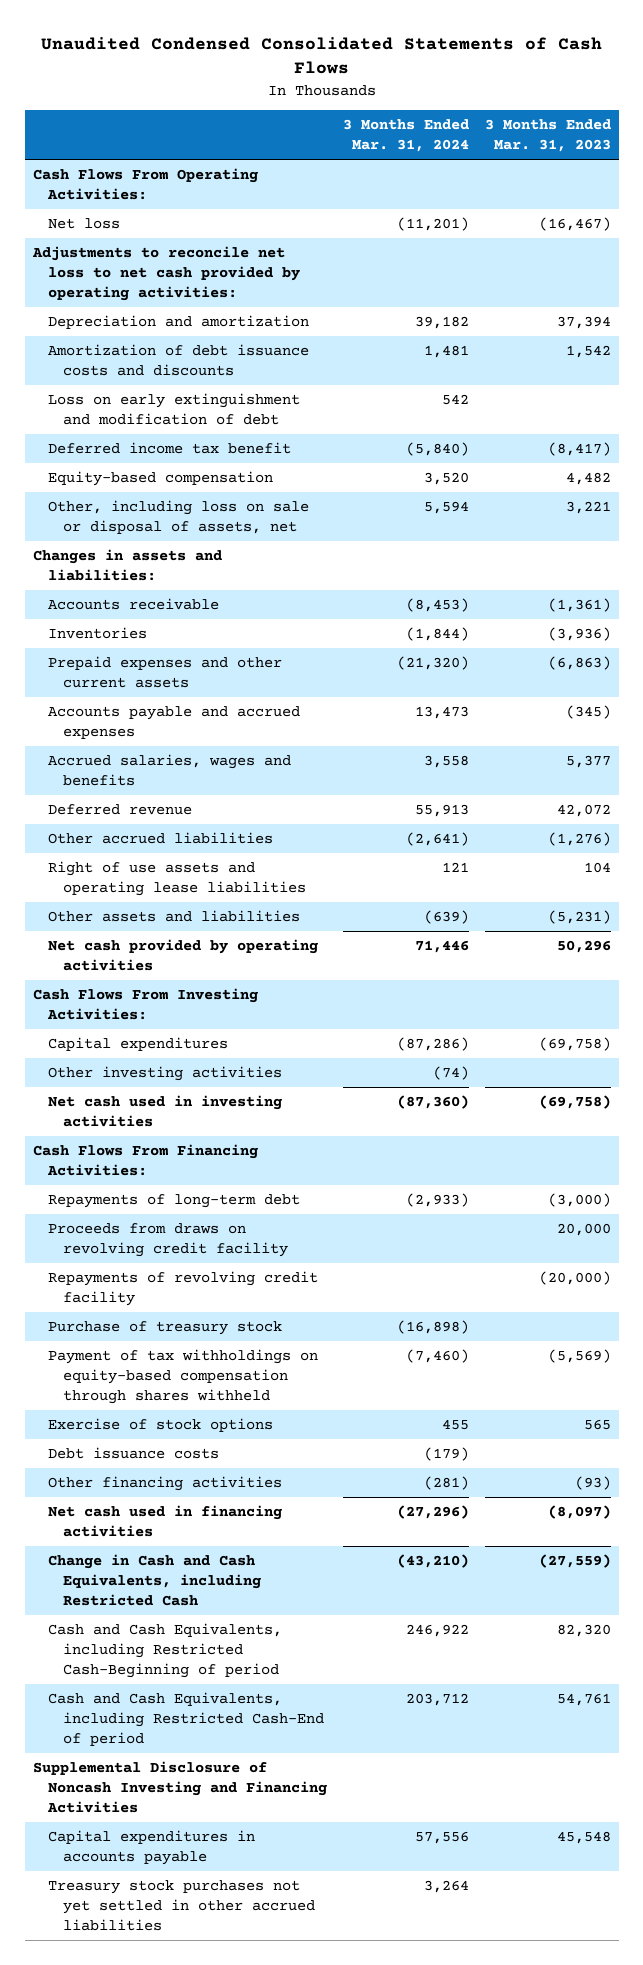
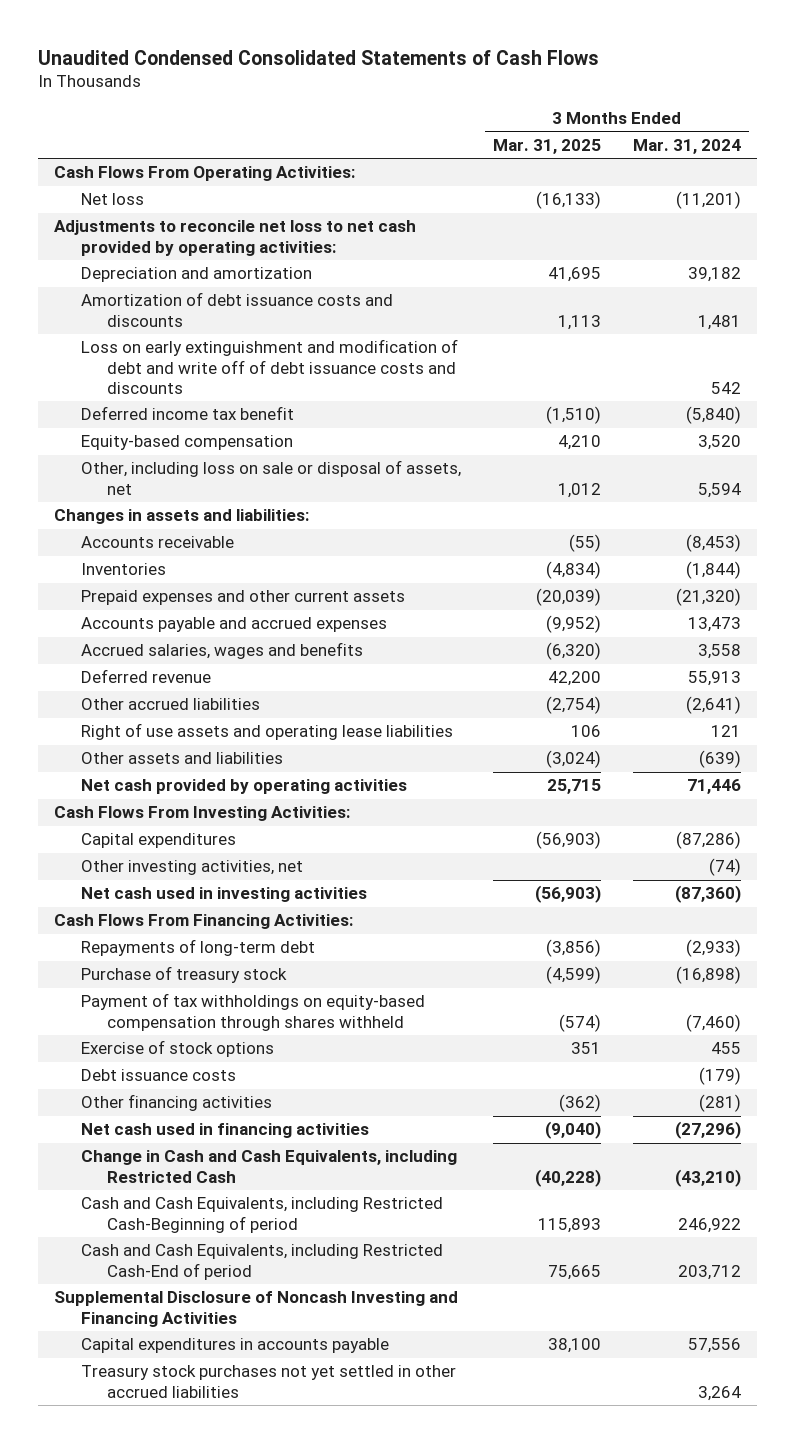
[484,119,611,153] 3 Months Ended Mar. 31, 2023 -> none
none -> [492,138,601,154] Mar. 31, 2025
[47,393,300,425] Loss on early extinguishment and modification of debt -> [80,339,458,394] Loss on early extinguishment and modification of debt and write off of debt issuance costs and discounts
[47,1066,282,1082] Other investing activities -> [80,860,303,876] Other investing activities, net
[47,1223,289,1257] Proceeds from draws on revolving credit facility -> none
[47,1271,318,1306] Repayments of revolving credit facility -> none

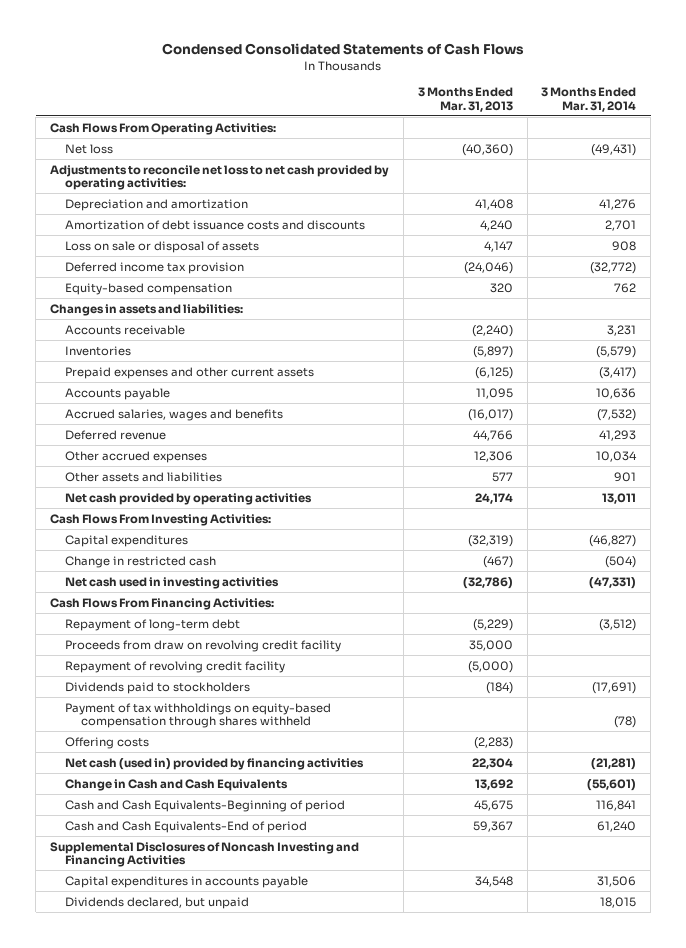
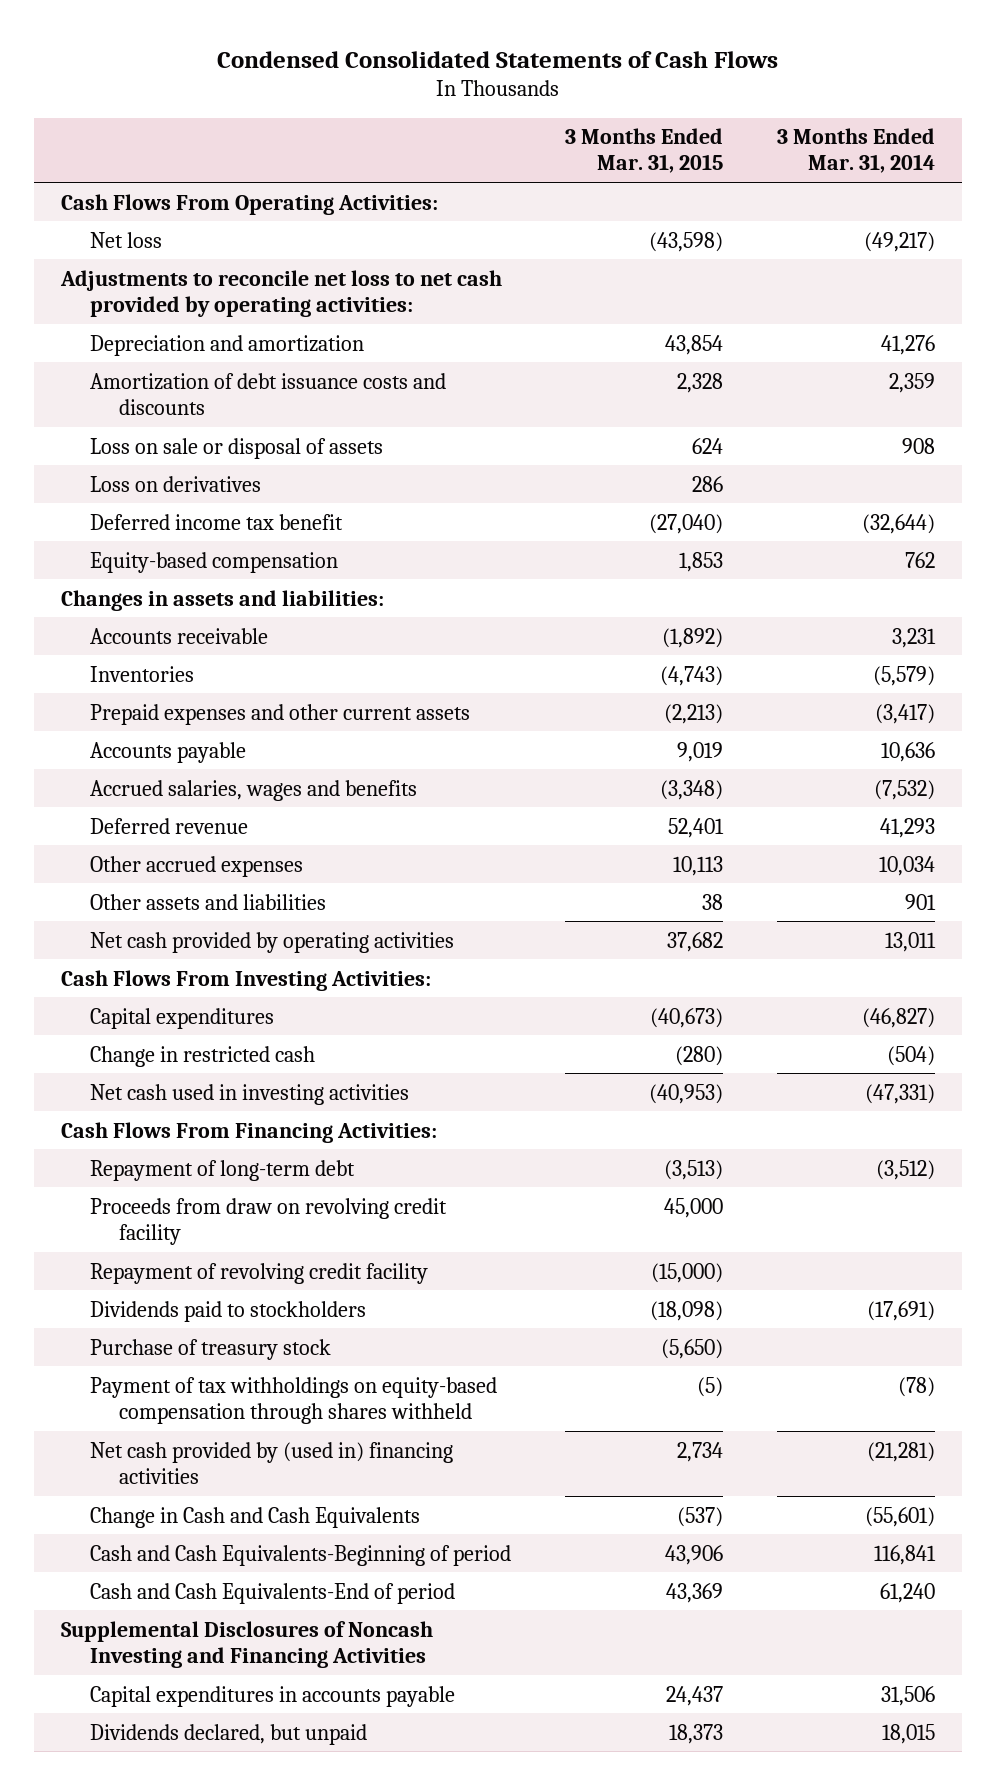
[417,87,513,112] 3 Months Ended Mar. 31, 2013 -> none
none -> [565,128,724,174] 3 Months Ended Mar. 31, 2015
[591,143,637,156] (49,431) -> [864,231,936,252] (49,217)
[605,219,637,231] 2,701 -> [889,372,936,393] 2,359
none -> [90,475,262,492] Loss on derivatives
[65,261,245,274] Deferred income tax provision -> [90,513,344,530] Deferred income tax benefit
[590,261,637,274] (32,772) -> [862,513,936,534] (32,644)
none -> [90,1338,332,1360] Purchase of treasury stock
[65,736,150,749] Offering costs -> none
[65,757,365,770] Net cash (used in) provided by financing activities -> [90,1441,454,1484] Net cash provided by (used in) financing activities

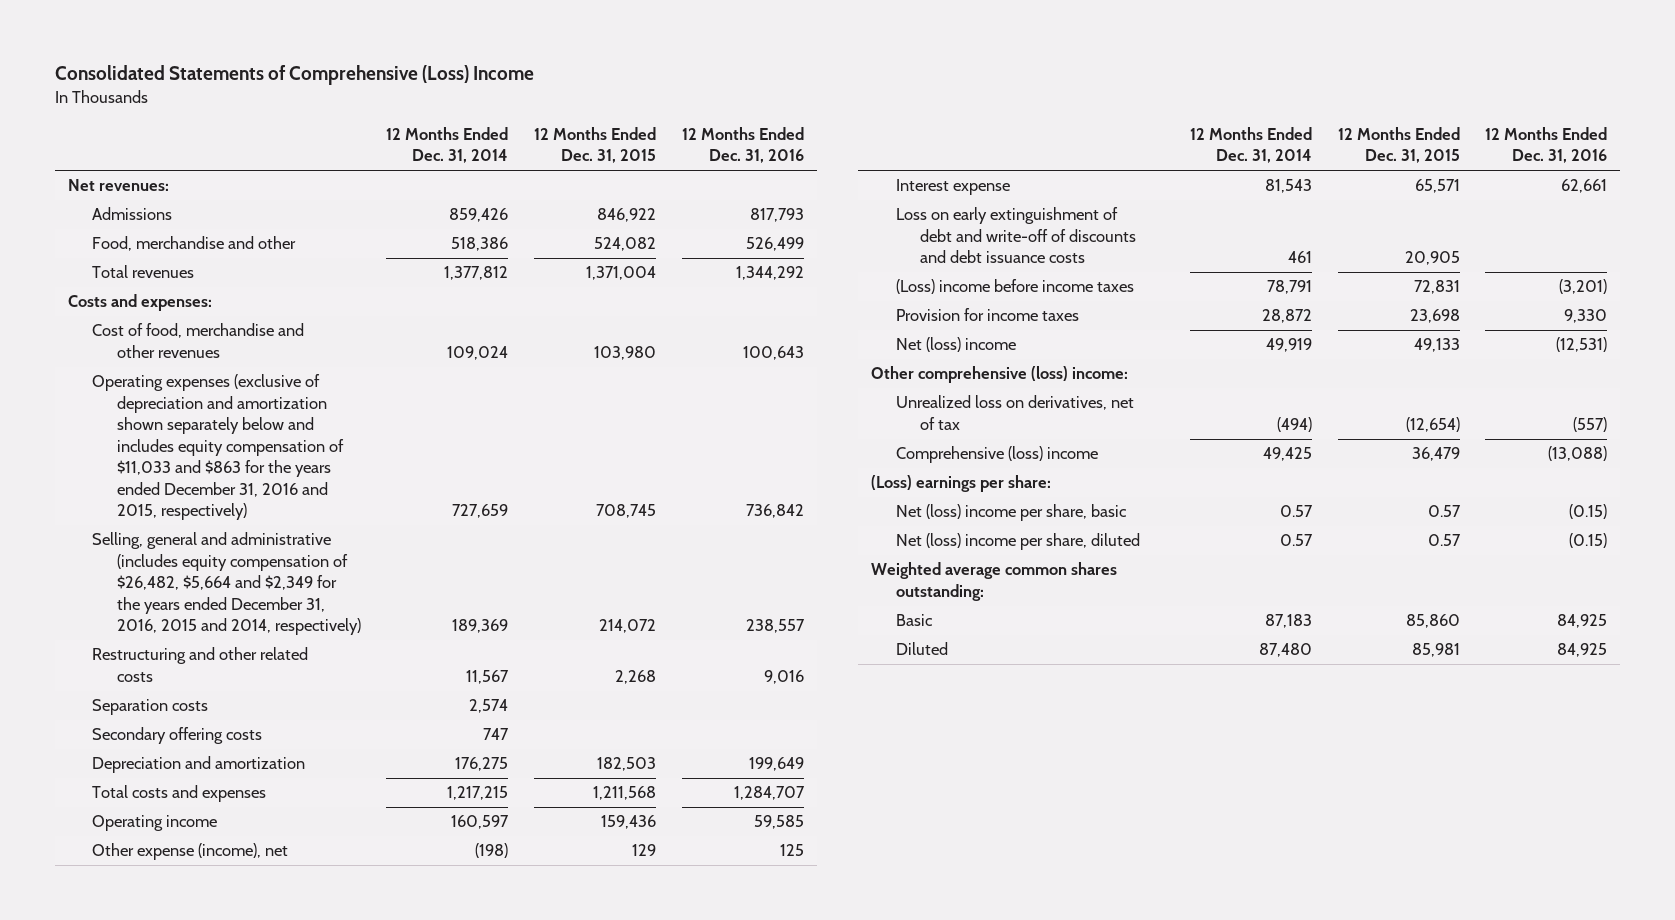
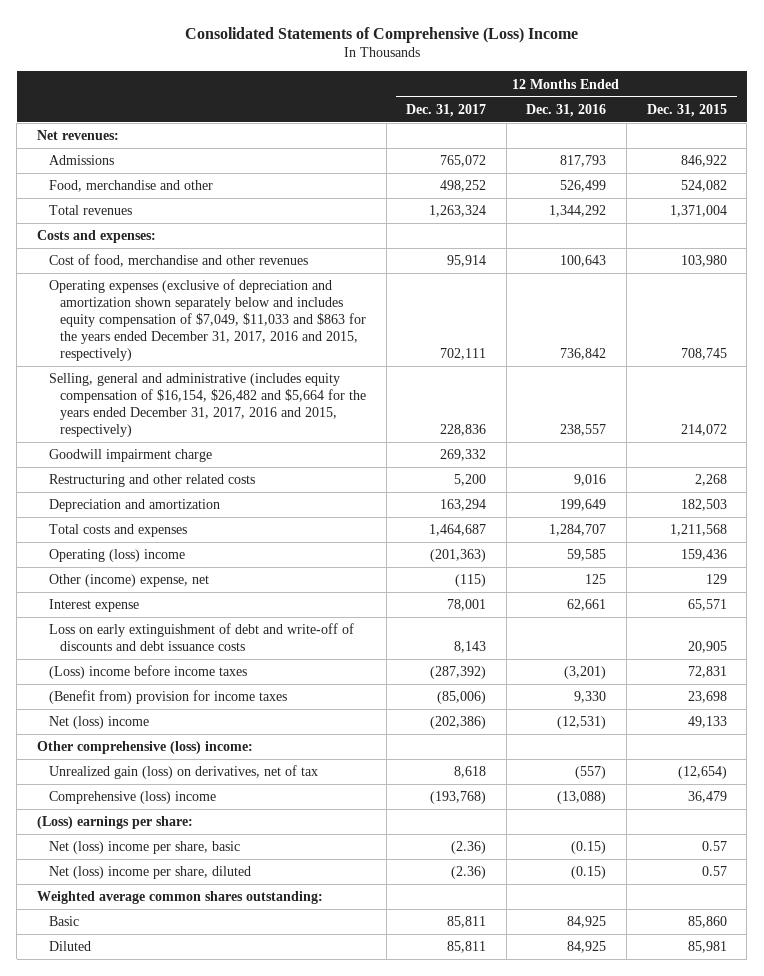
[386,126,509,164] 12 Months Ended Dec. 31, 2014 -> none
none -> [406,103,487,117] Dec. 31, 2017
[92,374,344,521] Operating expenses (exclusive of depreciation and amortization shown separately below and includes equity compensation of $11,033 and $863 for the years ended December 31, 2016 and 2015, respectively) -> [48,279,366,362] Operating expenses (exclusive of depreciation and amortization shown separately below and includes equity compensation of $7,049, $11,033 and $863 for the years ended December 31, 2017, 2016 and 2015, respectively)
[92,532,361,636] Selling, general and administrative (includes equity compensation of $26,482, $5,664 and $2,349 for the years ended December 31, 2016, 2015 and 2014, respectively) -> [48,373,366,438] Selling, general and administrative (includes equity compensation of $16,154, $26,482 and $5,664 for the years ended December 31, 2017, 2016 and 2015, respectively)
none -> [48,449,212,463] Goodwill impairment charge
[92,699,209,716] Separation costs -> none
[92,727,263,745] Secondary offering costs -> none
[92,815,218,832] Operating income -> [48,549,185,563] Operating (loss) income
[92,843,289,861] Other expense (income), net -> [48,574,209,588] Other (income) expense, net
[895,308,1079,322] Provision for income taxes -> [48,690,287,705] (Benefit from) provision for income taxes
[895,395,1134,430] Unrealized loss on derivatives, net of tax -> [48,765,318,780] Unrealized gain (loss) on derivatives, net of tax

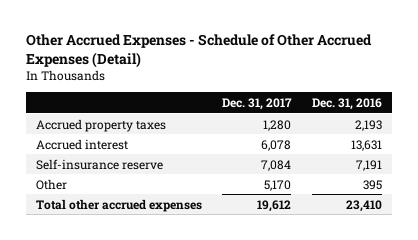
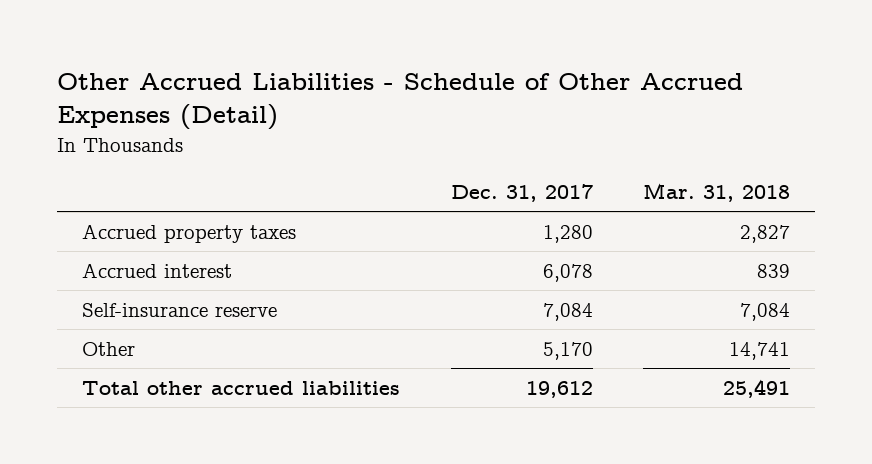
[25,33,372,68] Other Accrued Expenses - Schedule of Other Accrued Expenses (Detail) -> [57,73,744,130] Other Accrued Liabilities - Schedule of Other Accrued Expenses (Detail)
[311,98,382,111] Dec. 31, 2016 -> none
none -> [642,183,790,203] Mar. 31, 2018
[36,198,203,212] Total other accrued expenses -> [82,380,401,395] Total other accrued liabilities

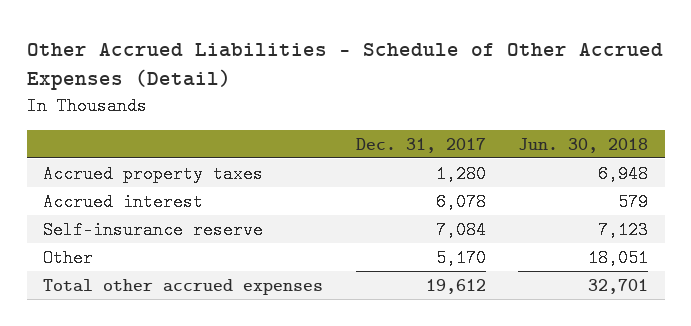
[642,183,790,203] Mar. 31, 2018 -> none
none -> [518,137,649,153] Jun. 30, 2018
[82,380,401,395] Total other accrued liabilities -> [42,278,323,295] Total other accrued expenses

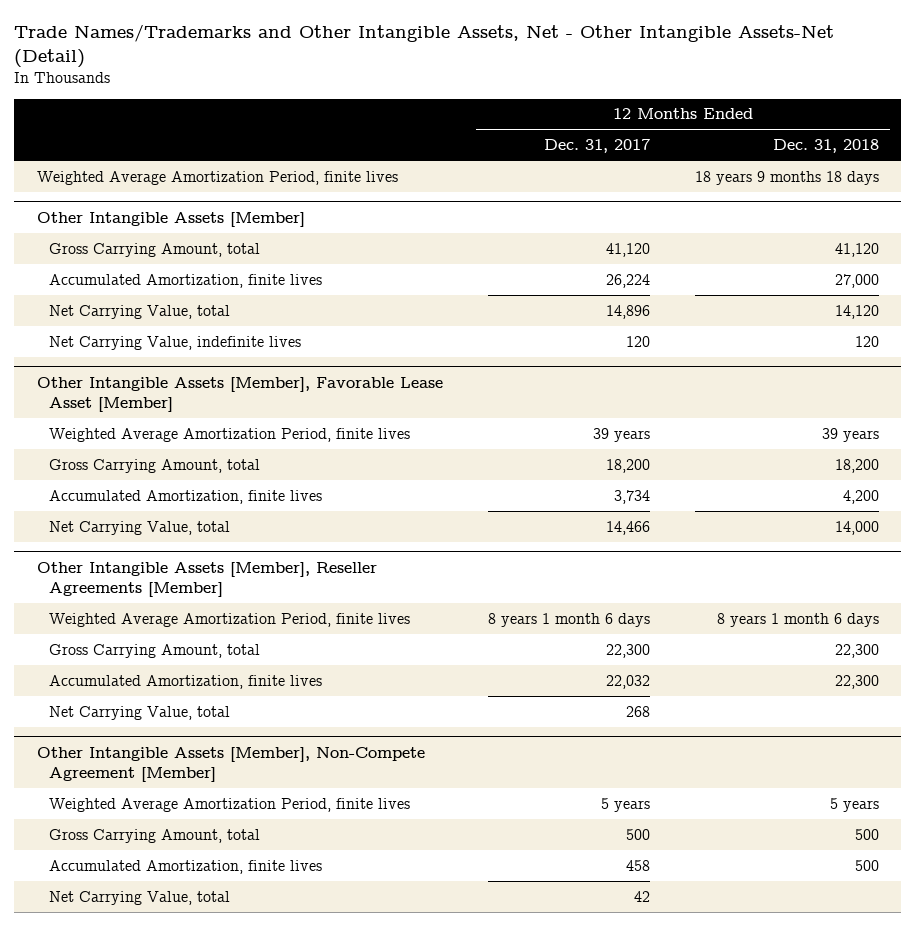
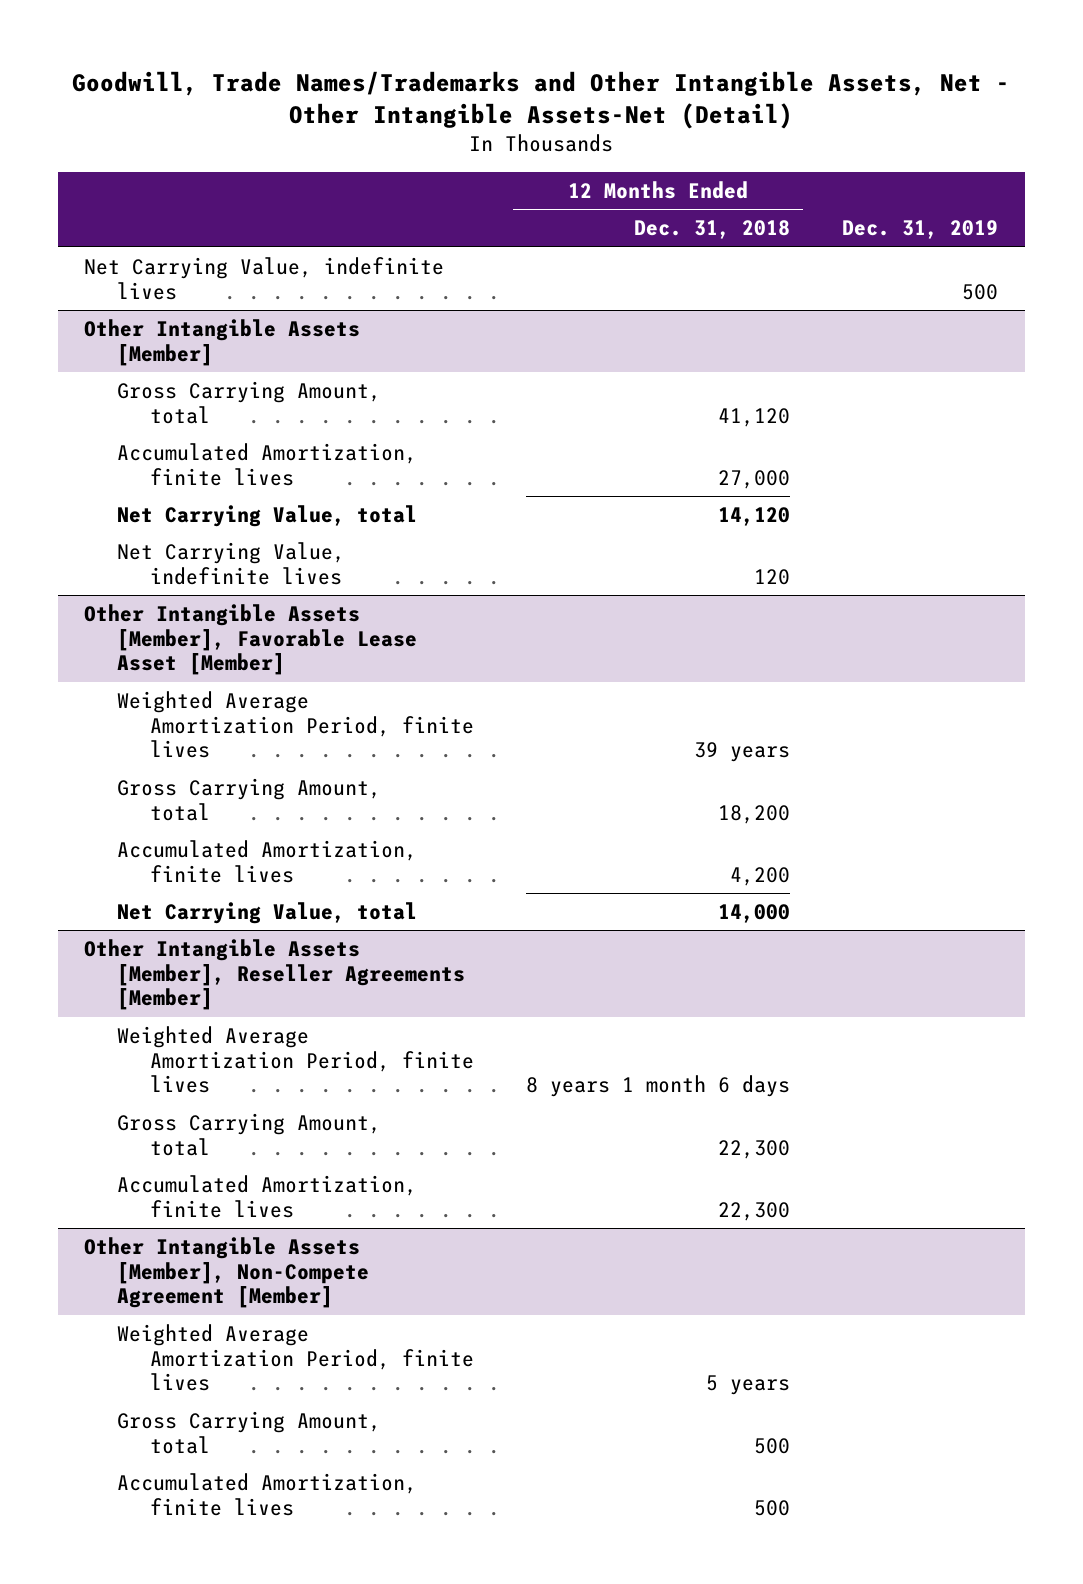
[14,24,835,69] Trade Names/Trademarks and Other Intangible Assets, Net - Other Intangible Assets-Net (Detail) -> [72,70,1011,130] Goodwill, Trade Names/Trademarks and Other Intangible Assets, Net - Other Intangible Assets-Net (Detail)
[543,139,650,154] Dec. 31, 2017 -> none
none -> [842,220,999,240] Dec. 31, 2019
[36,170,398,185] Weighted Average Amortization Period, finite lives -> none
none -> [84,256,445,300] Net Carrying Value, indefinite lives
[48,705,230,720] Net Carrying Value, total -> none
[48,890,230,905] Net Carrying Value, total -> none

